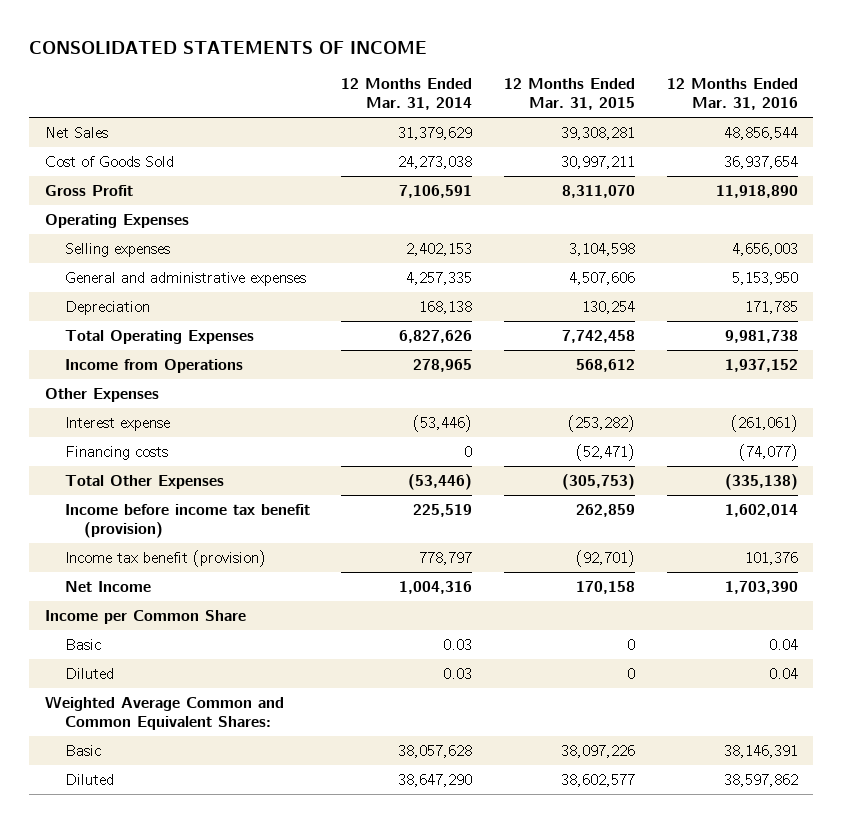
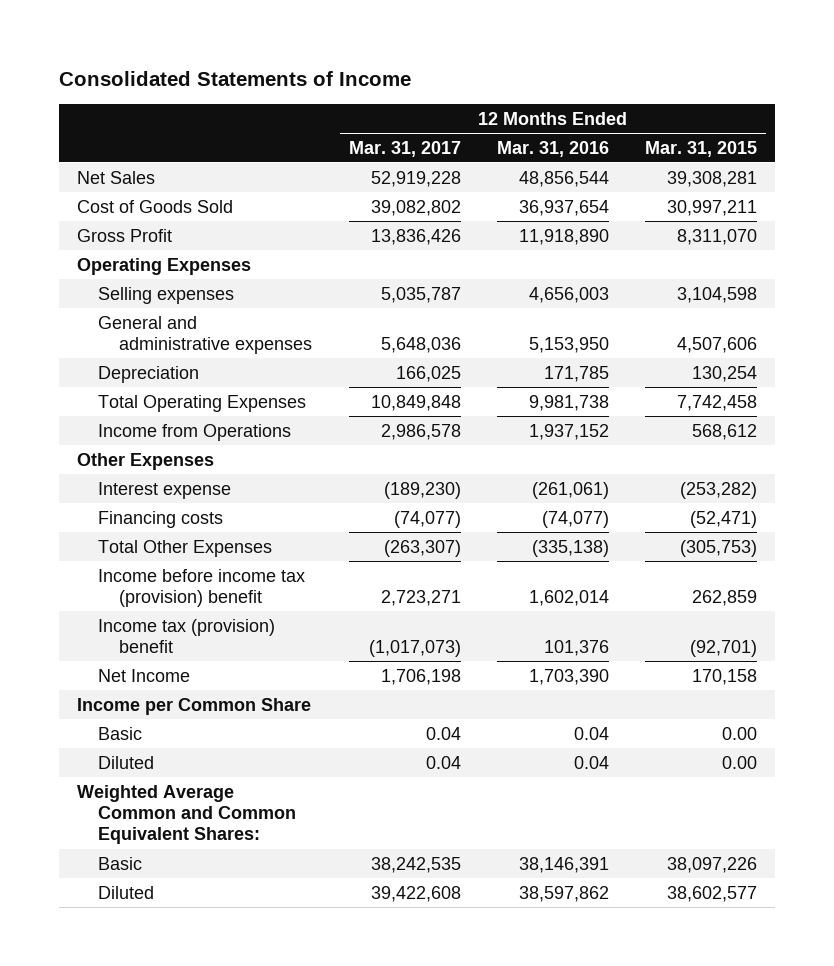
[29,40,428,54] CONSOLIDATED STATEMENTS OF INCOME -> [58,71,411,87] Consolidated Statements of Income
[341,78,473,111] 12 Months Ended Mar. 31, 2014 -> none
none -> [348,140,461,157] Mar. 31, 2017
[64,503,310,539] Income before income tax benefit (provision) -> [98,568,306,608] Income before income tax (provision) benefit
[64,549,266,567] Income tax benefit (provision) -> [98,618,276,654] Income tax (provision) benefit
[626,638,635,650] 0 -> [721,726,757,740] 0.00
[626,667,635,679] 0 -> [721,755,757,769] 0.00

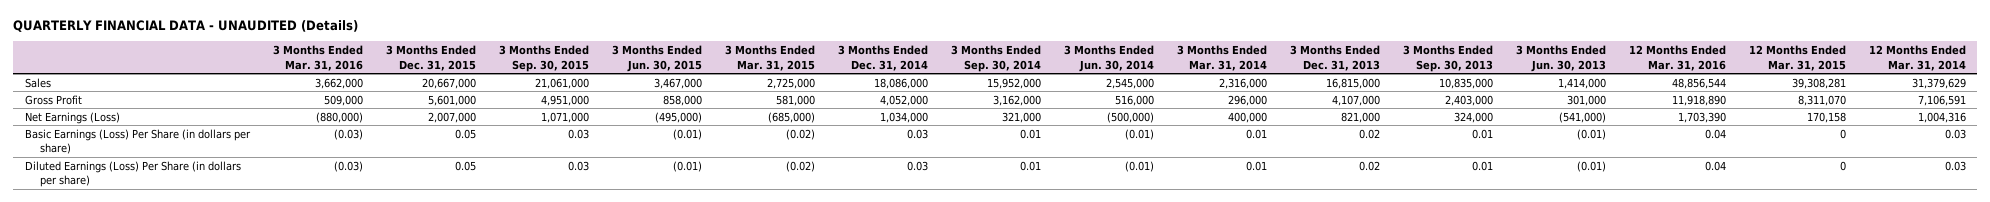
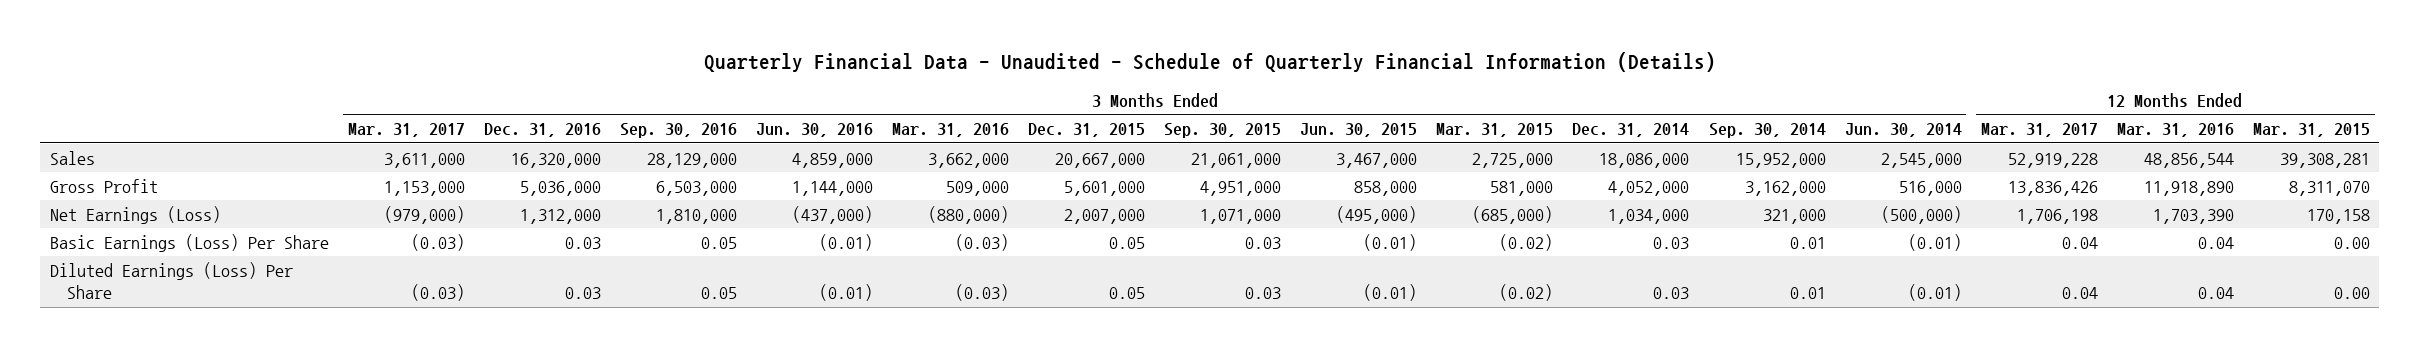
[13,20,359,33] QUARTERLY FINANCIAL DATA - UNAUDITED (Details) -> [703,52,1716,73] Quarterly Financial Data - Unaudited - Schedule of Quarterly Financial Information (Details)
[1176,45,1267,71] 3 Months Ended Mar. 31, 2014 -> none
[1289,45,1380,71] 3 Months Ended Dec. 31, 2013 -> none
[1402,45,1493,72] 3 Months Ended Sep. 30, 2013 -> none
[1515,45,1606,72] 3 Months Ended Jun. 30, 2013 -> none
[1868,45,1966,71] 12 Months Ended Mar. 31, 2014 -> none
none -> [347,123,465,138] Mar. 31, 2017
none -> [483,123,601,138] Dec. 31, 2016
none -> [620,123,738,139] Sep. 30, 2016
none -> [756,123,874,138] Jun. 30, 2016
none -> [1980,123,2098,138] Mar. 31, 2017
[24,128,251,155] Basic Earnings (Loss) Per Share (in dollars per share) -> [49,233,329,252] Basic Earnings (Loss) Per Share
[1839,128,1846,139] 0 -> [2333,236,2370,249] 0.00
[24,160,241,188] Diluted Earnings (Loss) Per Share (in dollars per share) -> [49,261,293,300] Diluted Earnings (Loss) Per Share
[1839,160,1846,171] 0 -> [2333,287,2370,300] 0.00

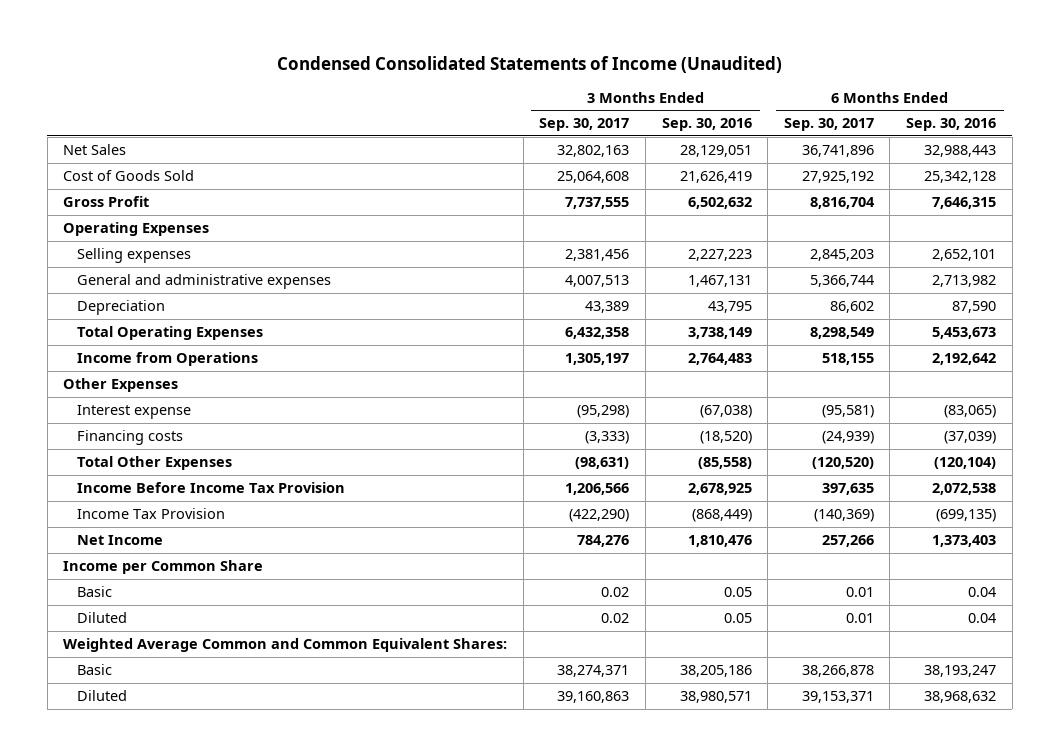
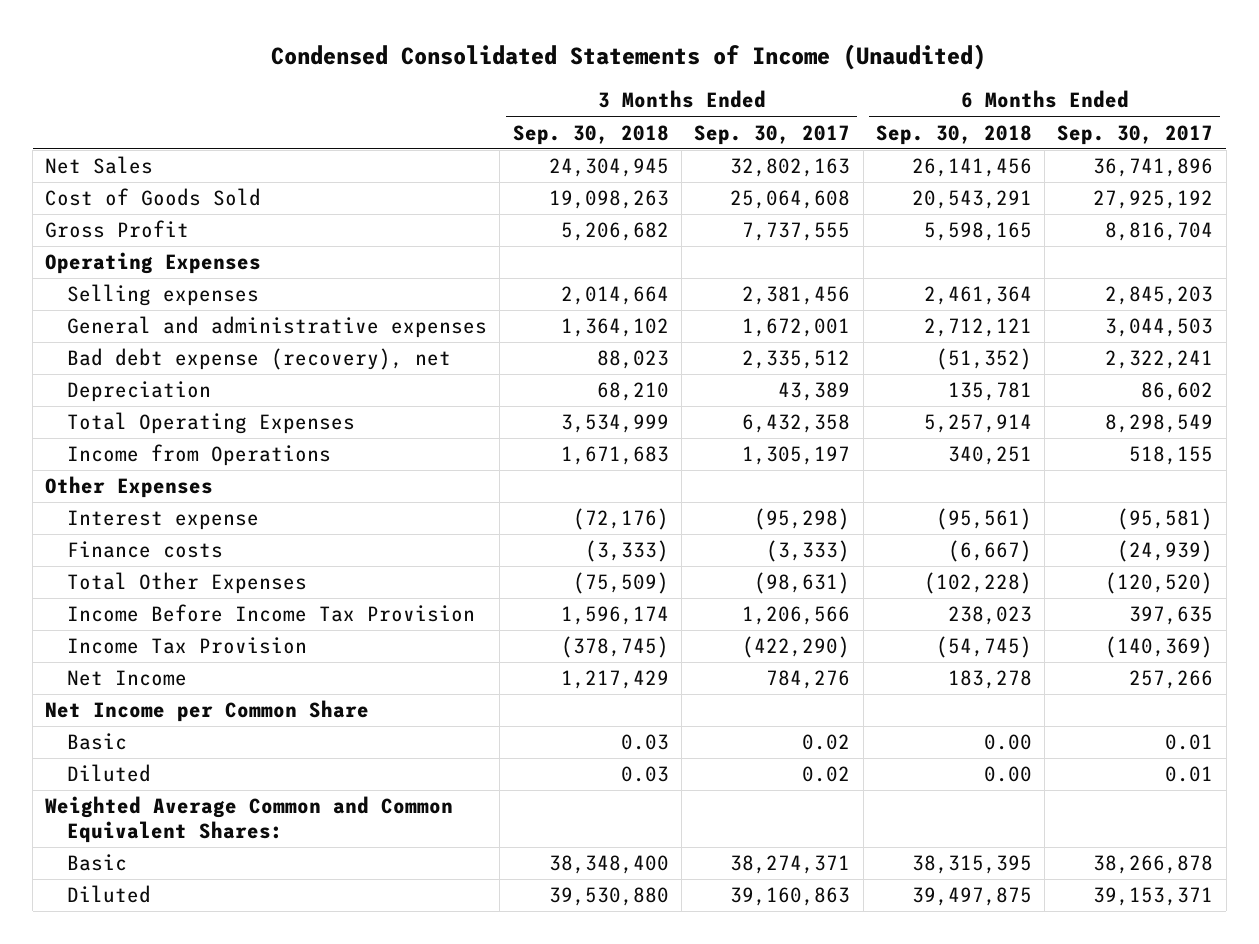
[661,118,752,132] Sep. 30, 2016 -> none
[906,118,997,132] Sep. 30, 2016 -> none
none -> [512,124,669,145] Sep. 30, 2018
none -> [875,124,1032,145] Sep. 30, 2018
[565,275,630,288] 4,007,513 -> [742,318,851,338] 1,672,001
[809,275,874,288] 5,366,744 -> [1105,318,1214,338] 3,044,503
none -> [67,348,452,371] Bad debt expense (recovery), net
[77,430,184,446] Financing costs -> [67,541,224,559] Finance costs
[63,560,264,575] Income per Common Share -> [45,700,370,723] Net Income per Common Share

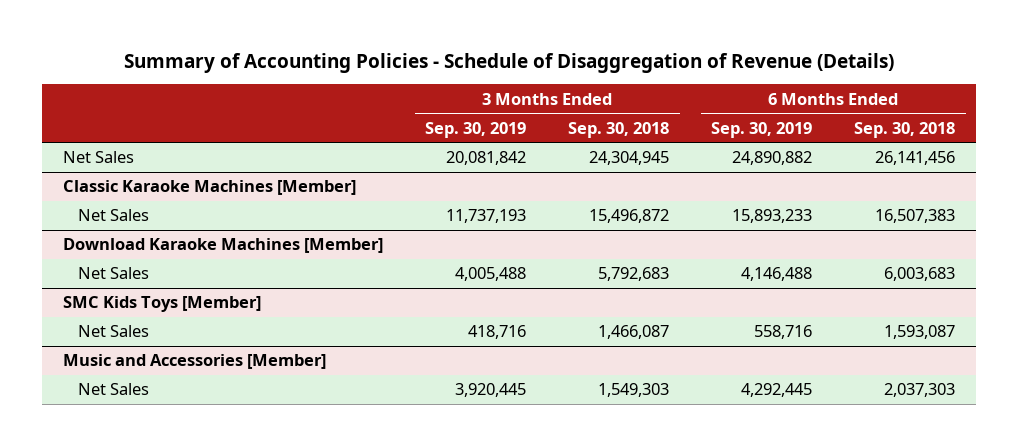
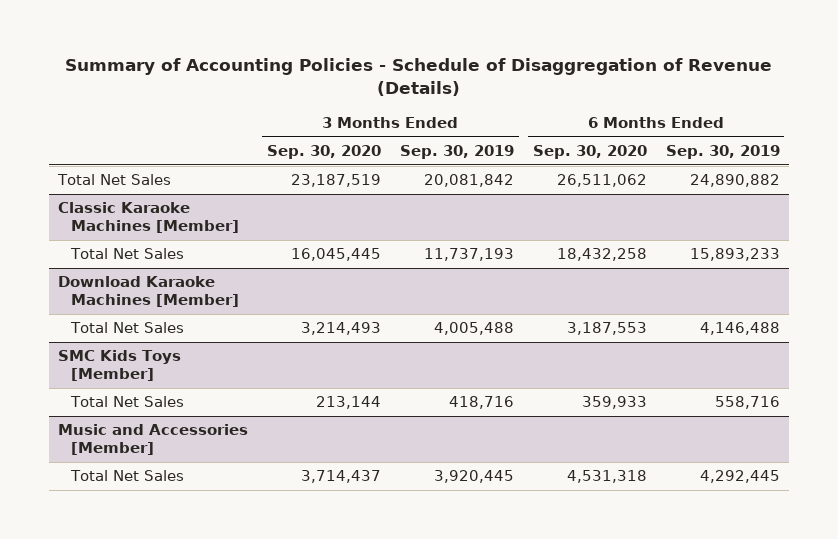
[568,121,670,138] Sep. 30, 2018 -> none
[854,121,956,138] Sep. 30, 2018 -> none
none -> [267,145,382,160] Sep. 30, 2020
none -> [532,145,647,160] Sep. 30, 2020
[63,151,135,164] Net Sales -> [57,174,172,186] Total Net Sales
[77,209,149,222] Net Sales -> [70,248,185,260] Total Net Sales
[77,267,149,280] Net Sales -> [70,322,185,334] Total Net Sales
[77,325,149,338] Net Sales -> [70,396,185,408] Total Net Sales
[77,383,149,396] Net Sales -> [70,470,185,482] Total Net Sales

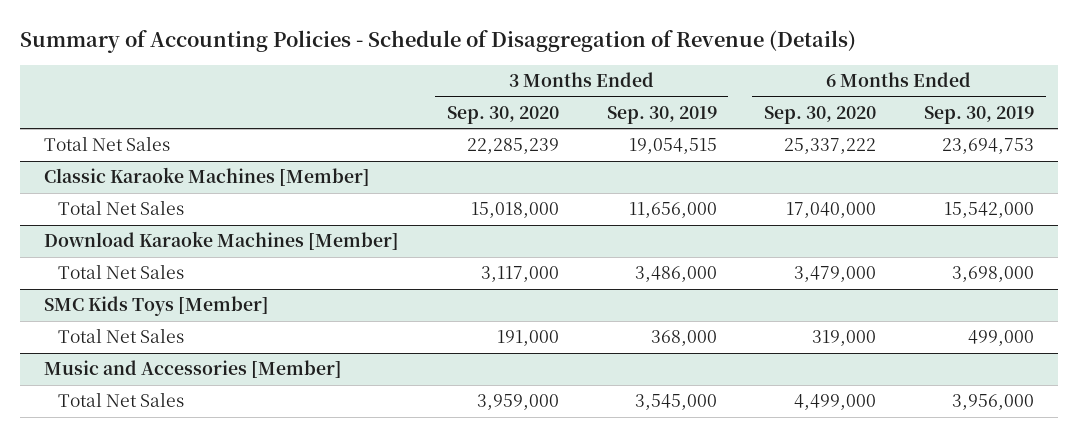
[291,174,382,188] 23,187,519 -> [466,138,559,155] 22,285,239
[423,174,514,188] 20,081,842 -> [628,138,717,155] 19,054,515
[556,174,647,188] 26,511,062 -> [784,138,877,155] 25,337,222
[689,174,780,188] 24,890,882 -> [941,138,1034,155] 23,694,753
[291,248,382,262] 16,045,445 -> [470,202,559,219] 15,018,000
[423,248,514,262] 11,737,193 -> [628,202,717,219] 11,656,000
[556,248,647,262] 18,432,258 -> [786,202,877,219] 17,040,000
[689,248,780,262] 15,893,233 -> [943,202,1034,219] 15,542,000
[301,322,382,336] 3,214,493 -> [480,266,559,283] 3,117,000
[433,322,514,336] 4,005,488 -> [634,266,717,283] 3,486,000
[566,322,647,336] 3,187,553 -> [794,266,877,283] 3,479,000
[699,322,780,336] 4,146,488 -> [951,266,1034,283] 3,698,000
[316,396,382,410] 213,144 -> [496,330,559,347] 191,000
[448,396,514,410] 418,716 -> [650,330,717,347] 368,000
[581,396,647,410] 359,933 -> [812,330,877,347] 319,000
[714,396,780,410] 558,716 -> [967,330,1034,347] 499,000
[301,470,382,484] 3,714,437 -> [476,394,559,411] 3,959,000
[433,470,514,484] 3,920,445 -> [634,394,717,411] 3,545,000
[566,470,647,484] 4,531,318 -> [794,394,877,411] 4,499,000
[699,470,780,484] 4,292,445 -> [951,394,1034,411] 3,956,000

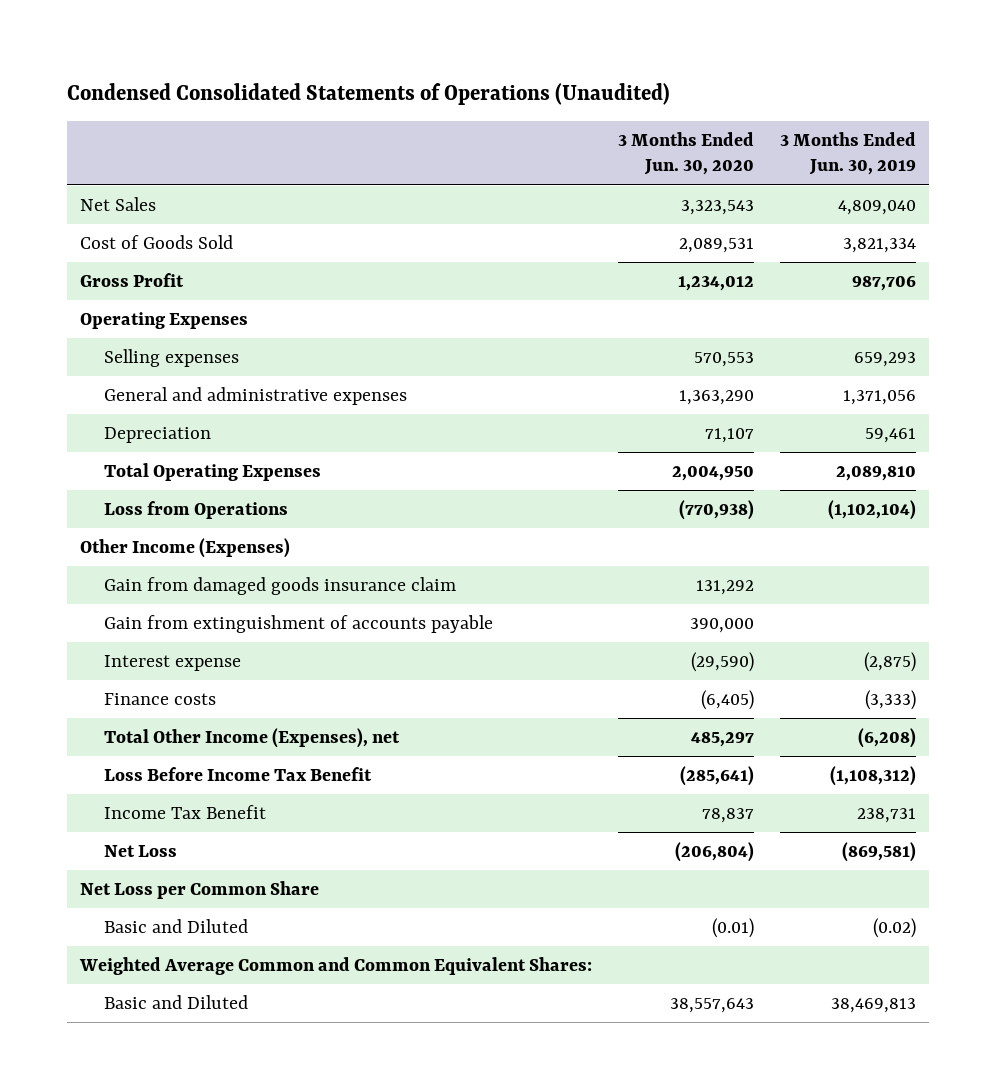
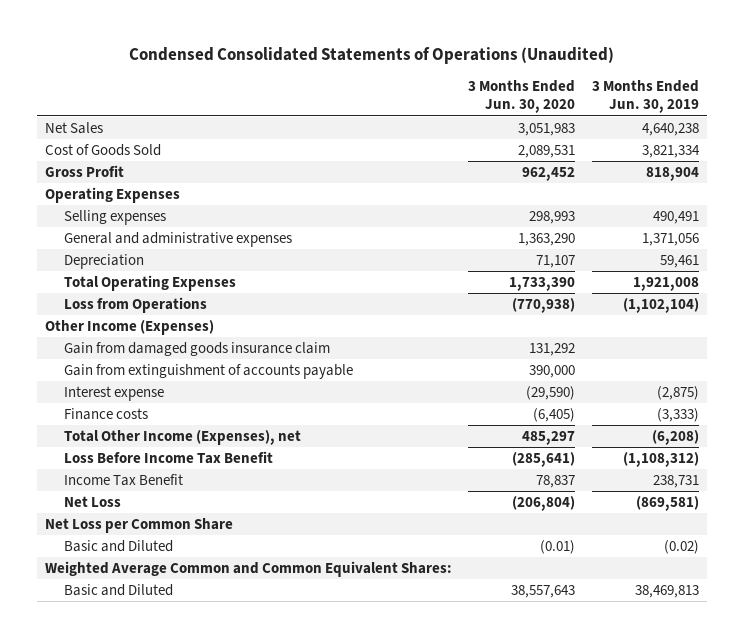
[681,200,755,216] 3,323,543 -> [518,123,576,137] 3,051,983
[838,200,917,216] 4,809,040 -> [641,123,699,137] 4,640,238
[678,276,755,292] 1,234,012 -> [522,167,576,182] 962,452
[852,276,917,292] 987,706 -> [645,167,699,182] 818,904
[694,352,755,368] 570,553 -> [529,211,576,225] 298,993
[854,352,917,368] 659,293 -> [652,211,699,225] 490,491
[672,466,755,482] 2,004,950 -> [509,277,576,292] 1,733,390
[836,466,917,482] 2,089,810 -> [632,277,699,292] 1,921,008

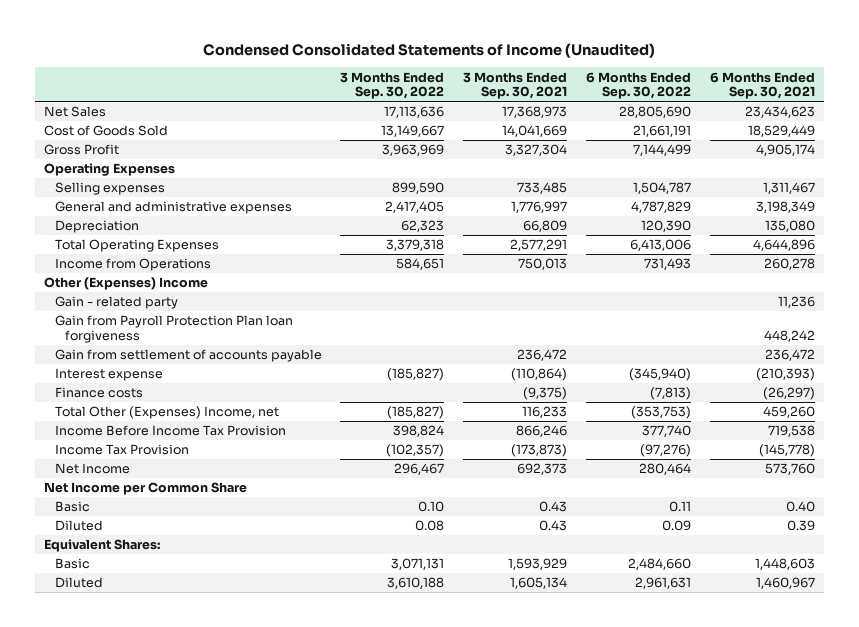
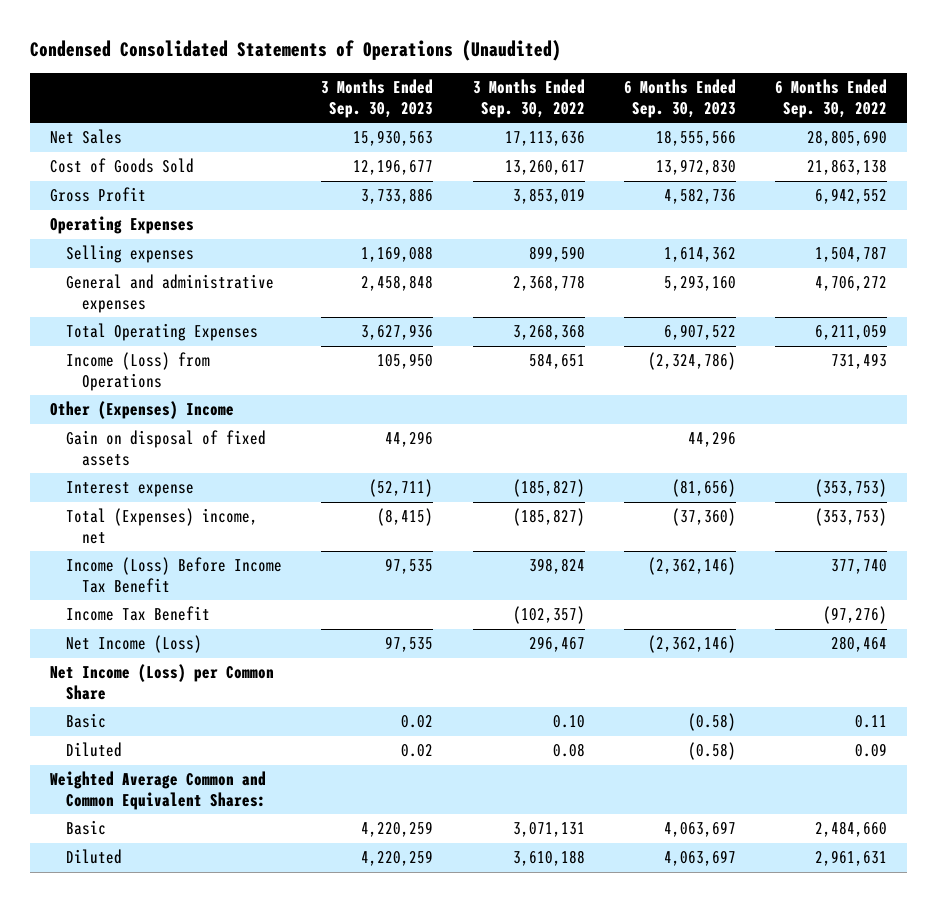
[203,42,656,58] Condensed Consolidated Statements of Income (Unaudited) -> [30,40,562,62] Condensed Consolidated Statements of Operations (Unaudited)
[463,71,568,100] 3 Months Ended Sep. 30, 2021 -> none
[709,71,815,100] 6 Months Ended Sep. 30, 2021 -> none
none -> [321,79,434,118] 3 Months Ended Sep. 30, 2023
none -> [623,79,736,118] 6 Months Ended Sep. 30, 2023
[381,125,445,138] 13,149,667 -> [504,160,585,176] 13,260,617
[632,125,691,138] 21,661,191 -> [807,159,888,176] 21,863,138
[382,144,445,157] 3,963,969 -> [512,188,585,205] 3,853,019
[632,144,691,157] 7,144,499 -> [815,188,888,205] 6,942,552
[54,220,139,234] Depreciation -> none
[385,201,445,214] 2,417,405 -> [512,275,585,292] 2,368,778
[630,201,691,214] 4,787,829 -> [815,276,888,292] 4,706,272
[386,239,445,252] 3,379,318 -> [512,324,585,341] 3,268,368
[629,239,691,252] 6,413,006 -> [815,324,888,341] 6,211,059
[54,258,211,272] Income from Operations -> [66,352,211,391] Income (Loss) from Operations
[54,296,178,310] Gain - related party -> none
[54,315,293,344] Gain from Payroll Protection Plan loan forgiveness -> none
[54,349,322,363] Gain from settlement of accounts payable -> none
[54,387,143,399] Finance costs -> none
none -> [66,430,267,466] Gain on disposal of fixed assets
[628,368,691,382] (345,940) -> [815,479,888,498] (353,753)
[54,406,279,420] Total Other (Expenses) Income, net -> [66,508,259,544] Total (Expenses) income, net
[54,425,286,437] Income Before Income Tax Provision -> [66,557,283,593] Income (Loss) Before Income Tax Benefit
[54,444,189,456] Income Tax Provision -> [66,606,211,622] Income Tax Benefit
[54,463,130,475] Net Income -> [66,635,203,654] Net Income (Loss)
[44,482,248,496] Net Income per Common Share -> [49,664,274,700] Net Income (Loss) per Common Share
[44,539,161,553] Equivalent Shares: -> [49,771,267,810] Weighted Average Common and Common Equivalent Shares:

